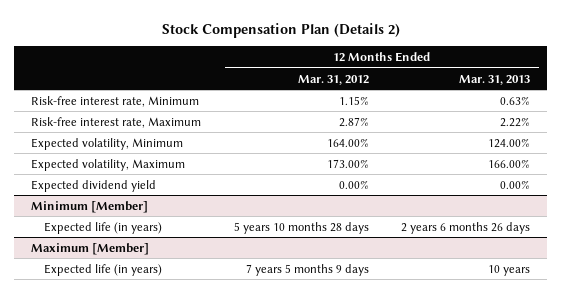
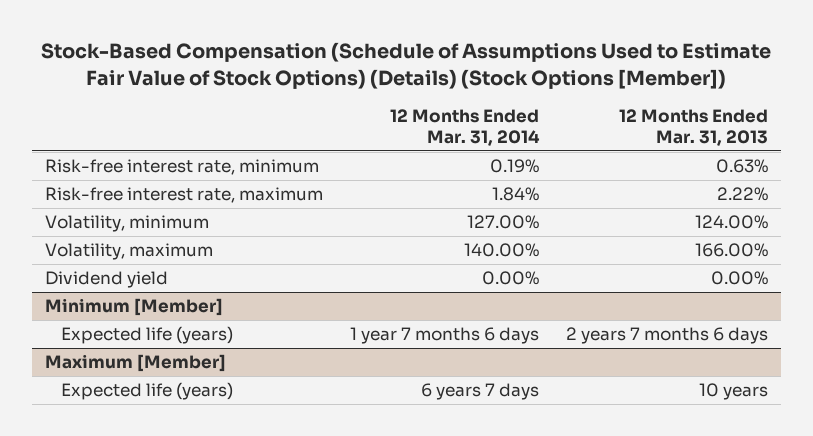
[161,22,400,38] Stock Compensation Plan (Details 2) -> [41,42,772,89] Stock-Based Compensation (Schedule of Assumptions Used to Estimate Fair Value of Stock Options) (Details) (Stock Options [Member])
[297,74,369,85] Mar. 31, 2012 -> none
none -> [389,108,540,147] 12 Months Ended Mar. 31, 2014
[30,95,199,107] Risk-free interest rate, Minimum -> [44,159,319,176] Risk-free interest rate, minimum
[30,116,201,128] Risk-free interest rate, Maximum -> [44,187,323,204] Risk-free interest rate, maximum
[30,137,183,150] Expected volatility, Minimum -> [44,215,209,233] Volatility, minimum
[30,158,185,171] Expected volatility, Maximum -> [44,243,213,261] Volatility, maximum
[30,179,156,192] Expected dividend yield -> [44,271,168,289] Dividend yield
[44,221,163,234] Expected life (in years) -> [60,326,233,345] Expected life (years)
[401,221,531,234] 2 years 6 months 26 days -> [565,327,768,345] 2 years 7 months 6 days
[44,263,163,276] Expected life (in years) -> [60,382,233,401] Expected life (years)

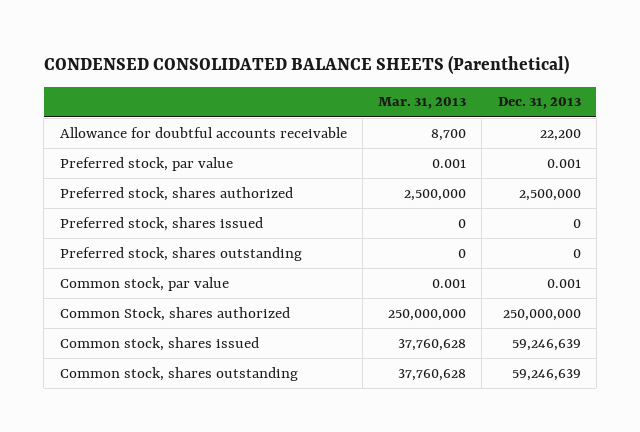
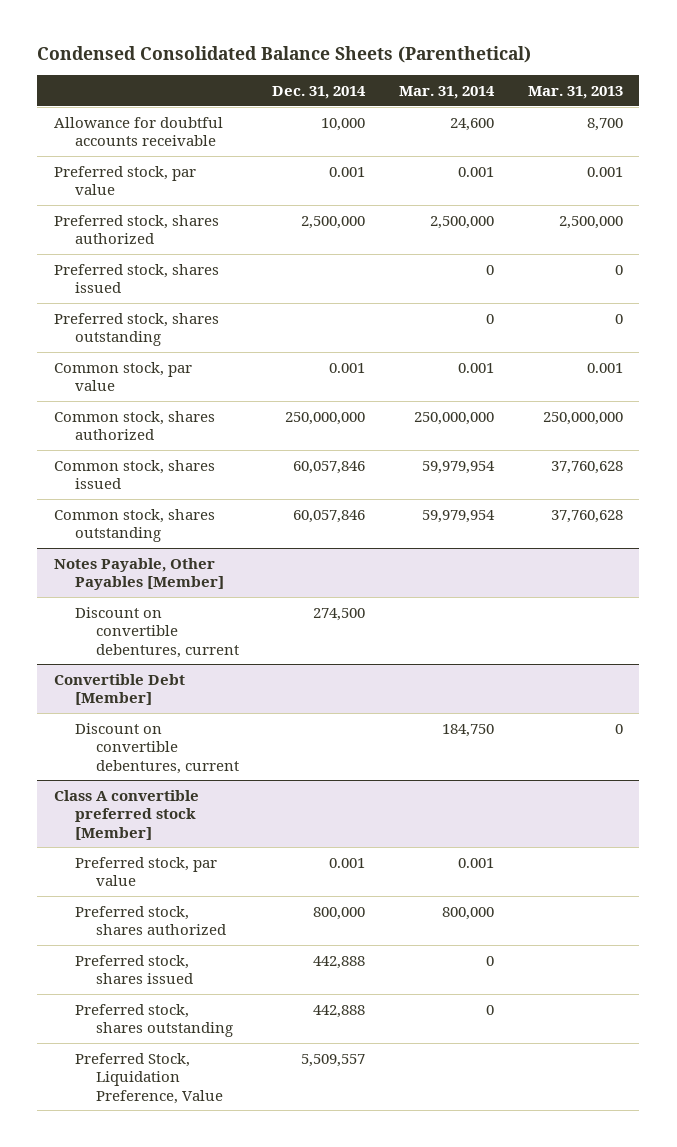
[43,54,569,74] CONDENSED CONSOLIDATED BALANCE SHEETS (Parenthetical) -> [37,46,532,64] Condensed Consolidated Balance Sheets (Parenthetical)
[497,97,581,110] Dec. 31, 2013 -> none
none -> [272,86,367,100] Dec. 31, 2014
none -> [399,86,496,100] Mar. 31, 2014
[59,306,290,321] Common Stock, shares authorized -> [53,410,215,441] Common stock, shares authorized
none -> [53,557,224,591] Notes Payable, Other Payables [Member]
none -> [74,606,239,658] Discount on convertible debentures, current
none -> [53,673,185,706] Convertible Debt [Member]
none -> [74,722,239,774] Discount on convertible debentures, current
none -> [53,789,199,840] Class A convertible preferred stock [Member]
none -> [74,856,217,887] Preferred stock, par value
none -> [74,905,226,936] Preferred stock, shares authorized
none -> [74,954,193,985] Preferred stock, shares issued
none -> [74,1003,233,1038] Preferred stock, shares outstanding
none -> [74,1052,223,1104] Preferred Stock, Liquidation Preference, Value

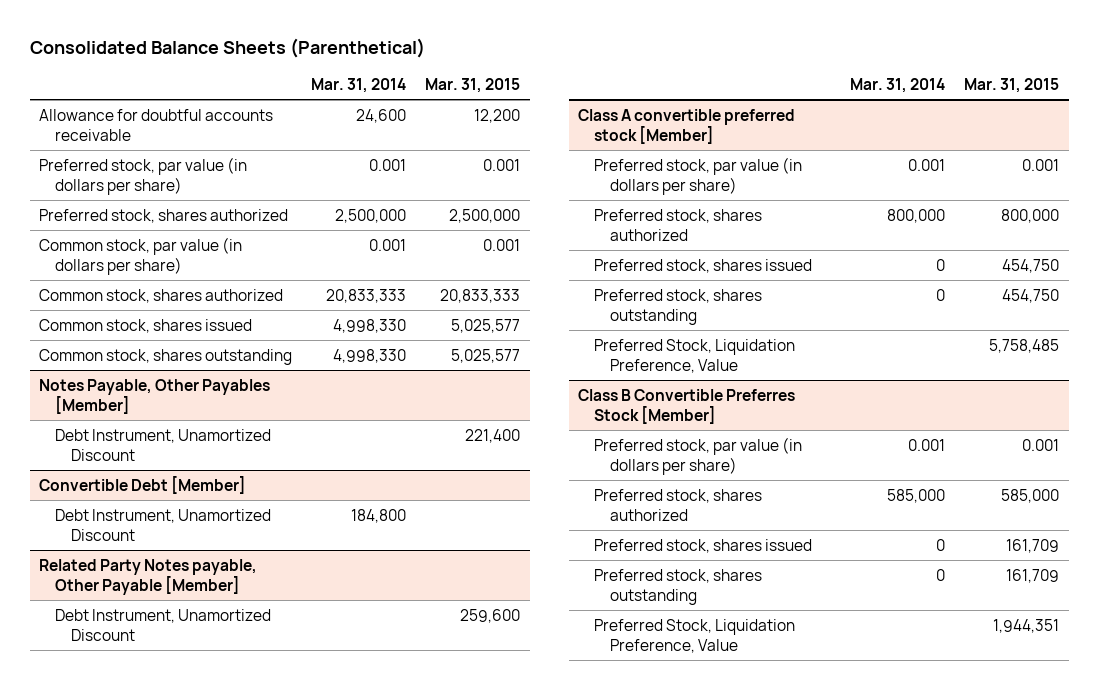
[37,46,532,64] Condensed Consolidated Balance Sheets (Parenthetical) -> [29,38,425,59] Consolidated Balance Sheets (Parenthetical)
[272,86,367,100] Dec. 31, 2014 -> none
[527,86,623,100] Mar. 31, 2013 -> none
none -> [425,78,521,94] Mar. 31, 2015
[53,165,196,196] Preferred stock, par value -> [39,156,248,196] Preferred stock, par value (in dollars per share)
[53,263,219,294] Preferred stock, shares issued -> none
[53,312,219,347] Preferred stock, shares outstanding -> none
[53,361,192,392] Common stock, par value -> [39,236,243,276] Common stock, par value (in dollars per share)
[414,411,495,425] 250,000,000 -> [326,288,407,303] 20,833,333
[422,460,496,474] 59,979,954 -> [333,318,407,333] 4,998,330
[422,509,496,523] 59,979,954 -> [333,348,407,363] 4,998,330
[74,606,239,658] Discount on convertible debentures, current -> [54,428,271,462] Debt Instrument, Unamortized Discount
[74,722,239,774] Discount on convertible debentures, current -> none
none -> [54,508,271,542] Debt Instrument, Unamortized Discount
none -> [39,558,258,596] Related Party Notes payable, Other Payable [Member]
none -> [54,608,271,642] Debt Instrument, Unamortized Discount
[74,856,217,887] Preferred stock, par value -> [594,156,803,196] Preferred stock, par value (in dollars per share)
none -> [578,388,796,425] Class B Convertible Preferres Stock [Member]
none -> [594,436,803,476] Preferred stock, par value (in dollars per share)
none -> [594,488,763,522] Preferred stock, shares authorized
none -> [594,538,813,553] Preferred stock, shares issued
none -> [594,568,763,606] Preferred stock, shares outstanding
none -> [594,618,796,654] Preferred Stock, Liquidation Preference, Value

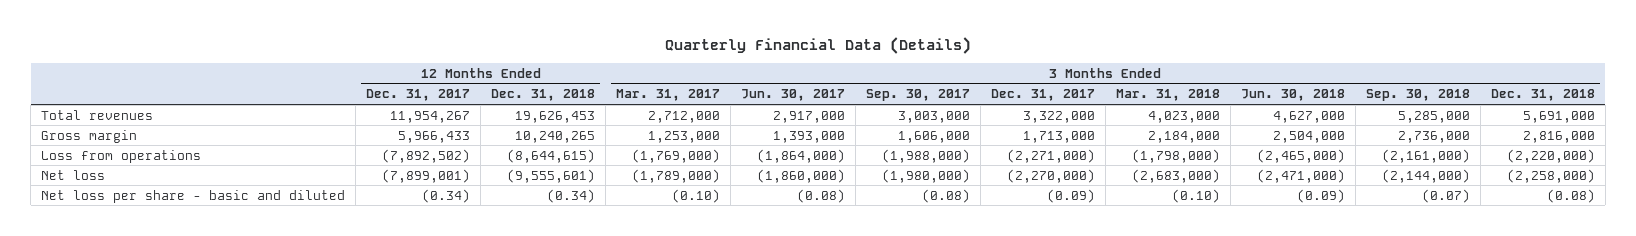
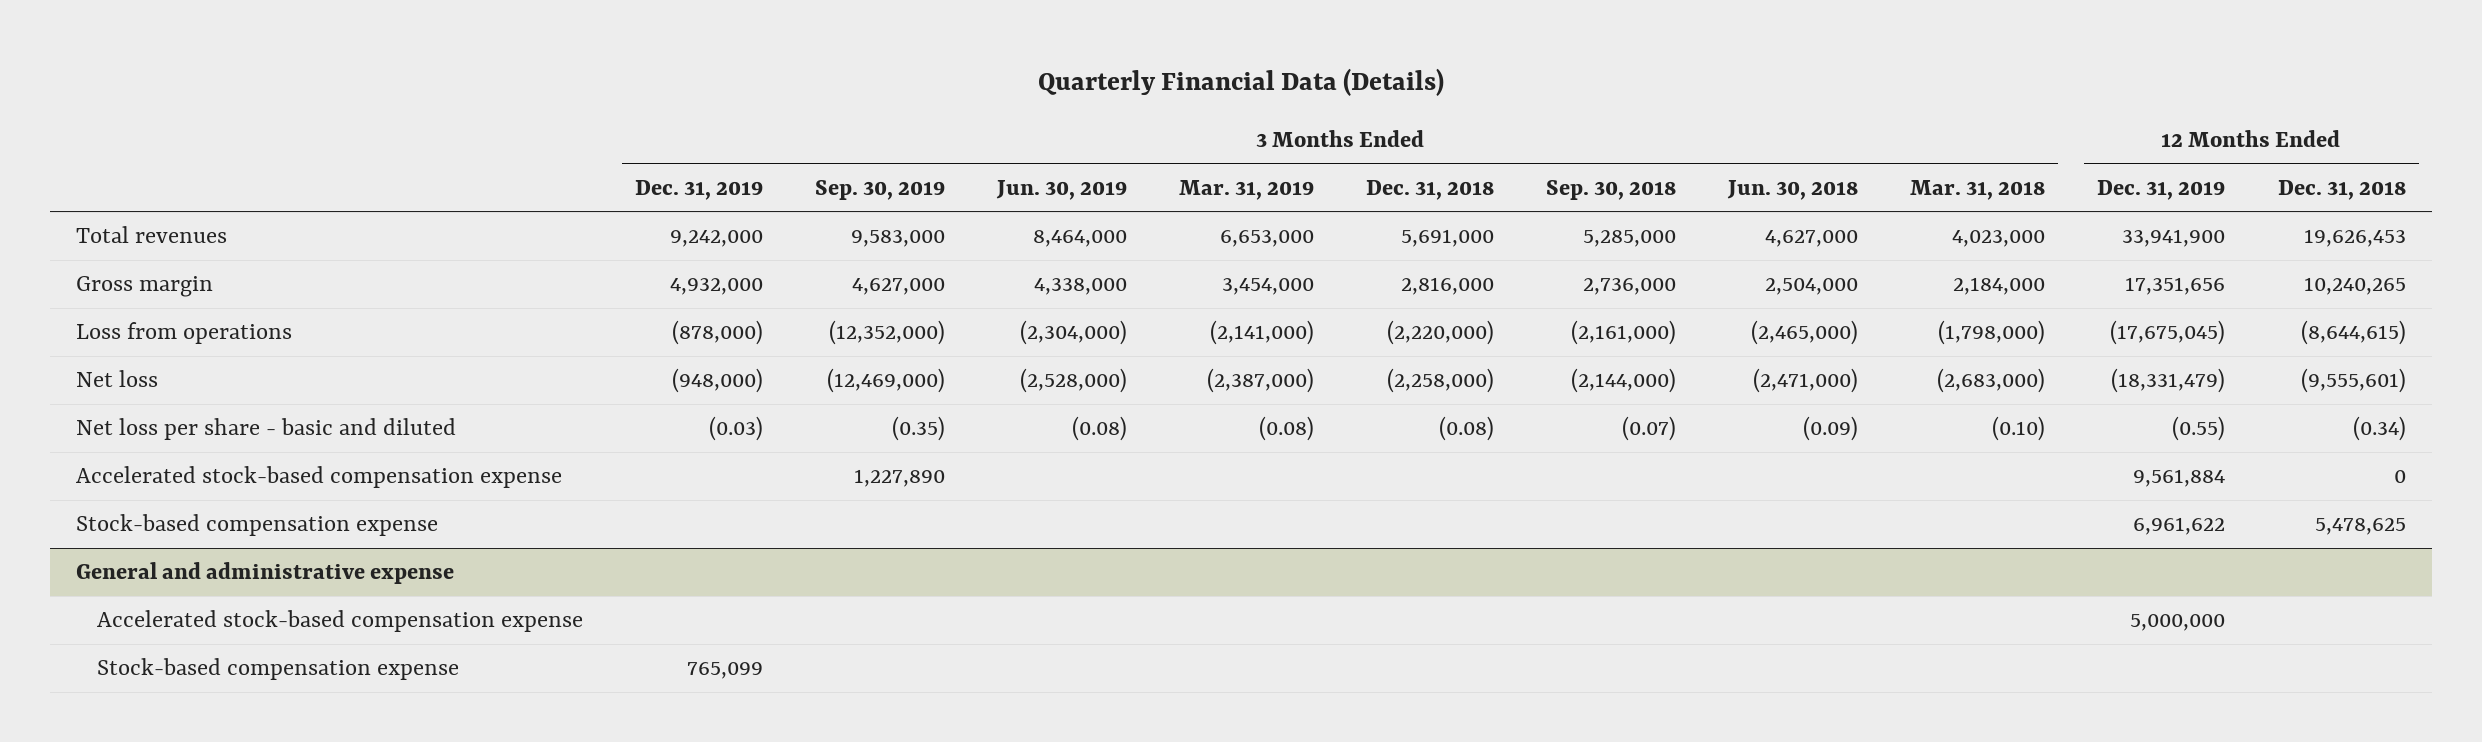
[366,89,471,102] Dec. 31, 2017 -> none
[616,89,721,102] Mar. 31, 2017 -> none
[741,89,846,102] Jun. 30, 2017 -> none
[866,89,971,102] Sep. 30, 2017 -> none
[990,89,1095,102] Dec. 31, 2017 -> none
none -> [634,179,763,200] Dec. 31, 2019
none -> [815,179,946,200] Sep. 30, 2019
none -> [996,179,1128,200] Jun. 30, 2019
none -> [1179,179,1315,200] Mar. 31, 2019
none -> [2097,179,2226,200] Dec. 31, 2019
none -> [76,466,563,489] Accelerated stock-based compensation expense
none -> [76,514,439,537] Stock-based compensation expense
none -> [76,562,455,585] General and administrative expense
none -> [96,610,583,633] Accelerated stock-based compensation expense
none -> [96,658,459,681] Stock-based compensation expense

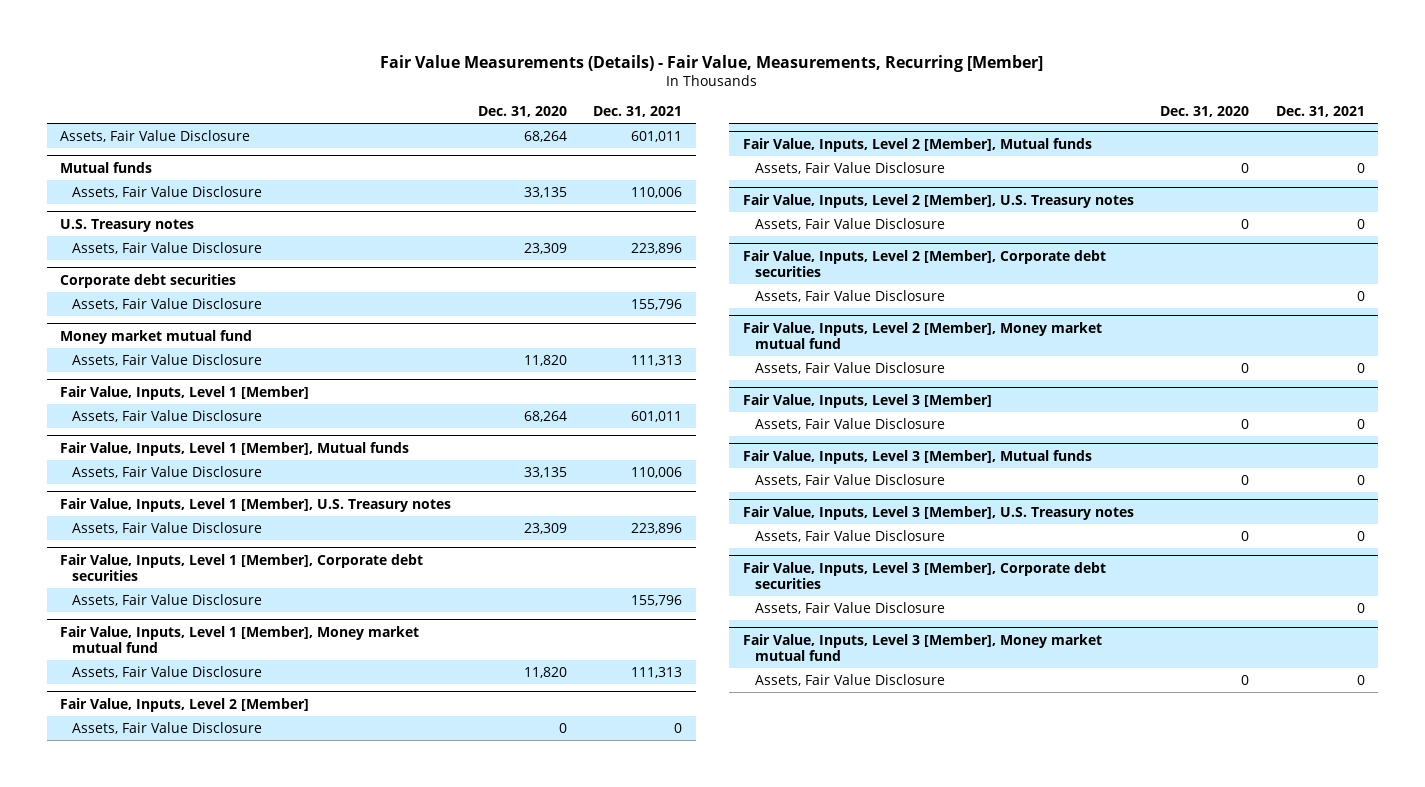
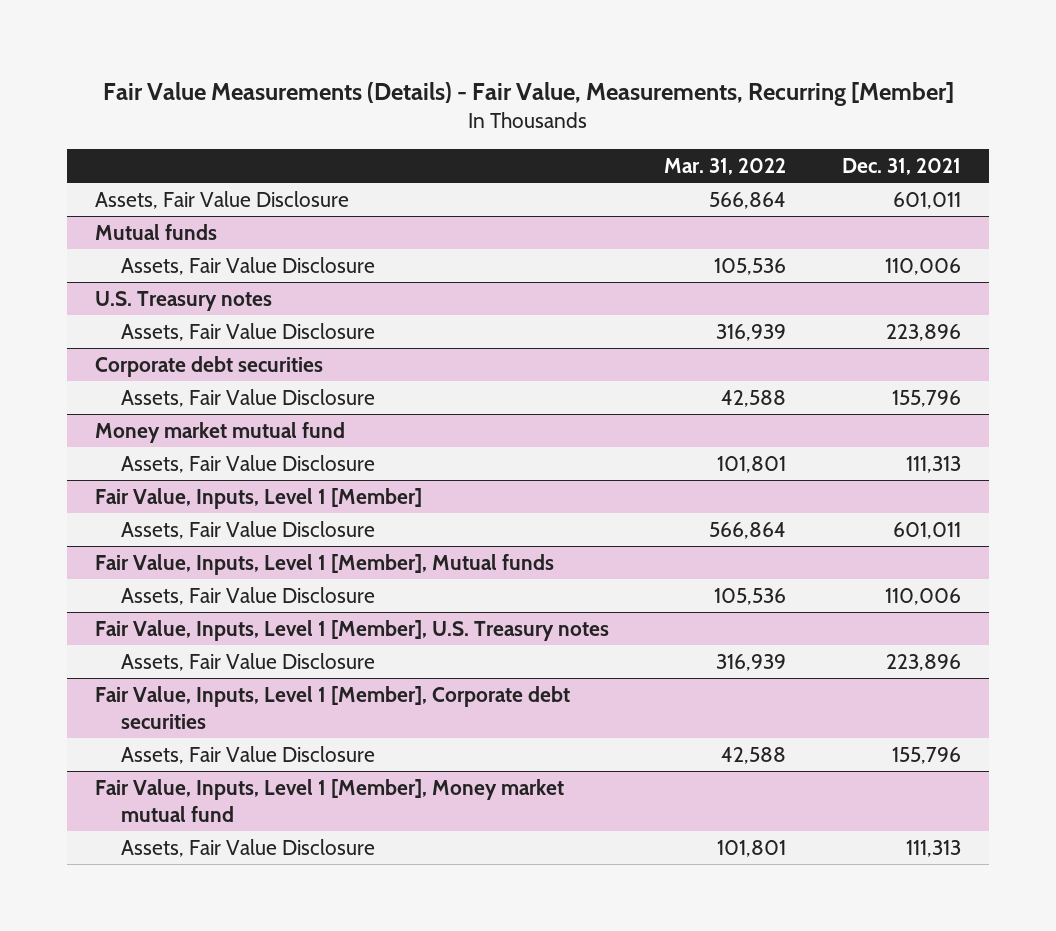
[477,105,567,117] Dec. 31, 2020 -> none
none -> [664,158,787,176] Mar. 31, 2022
[59,697,309,712] Fair Value, Inputs, Level 2 [Member] -> none
[72,721,263,734] Assets, Fair Value Disclosure -> none
[742,137,1092,152] Fair Value, Inputs, Level 2 [Member], Mutual funds -> none
[754,161,945,174] Assets, Fair Value Disclosure -> none
[742,193,1134,208] Fair Value, Inputs, Level 2 [Member], U.S. Treasury notes -> none
[754,217,945,230] Assets, Fair Value Disclosure -> none
[742,249,1106,277] Fair Value, Inputs, Level 2 [Member], Corporate debt securities -> none
[754,289,945,302] Assets, Fair Value Disclosure -> none
[742,321,1102,349] Fair Value, Inputs, Level 2 [Member], Money market mutual fund -> none
[754,361,945,374] Assets, Fair Value Disclosure -> none
[742,393,992,408] Fair Value, Inputs, Level 3 [Member] -> none
[754,417,945,430] Assets, Fair Value Disclosure -> none
[742,449,1092,464] Fair Value, Inputs, Level 3 [Member], Mutual funds -> none
[754,473,945,486] Assets, Fair Value Disclosure -> none
[742,505,1134,520] Fair Value, Inputs, Level 3 [Member], U.S. Treasury notes -> none
[754,529,945,542] Assets, Fair Value Disclosure -> none
[742,561,1106,589] Fair Value, Inputs, Level 3 [Member], Corporate debt securities -> none
[754,601,945,614] Assets, Fair Value Disclosure -> none
[742,633,1102,661] Fair Value, Inputs, Level 3 [Member], Money market mutual fund -> none
[754,673,945,686] Assets, Fair Value Disclosure -> none

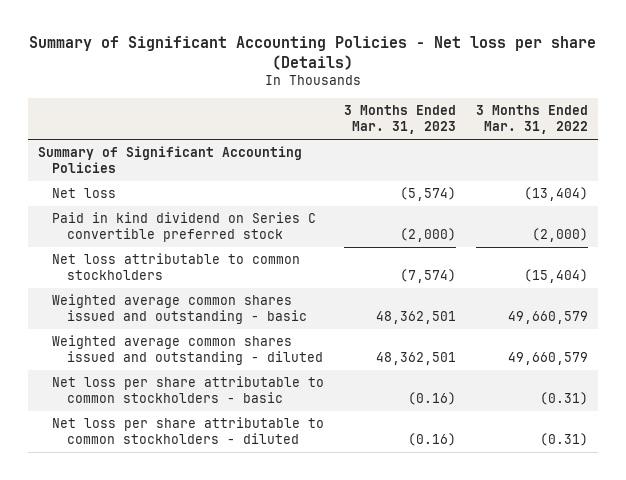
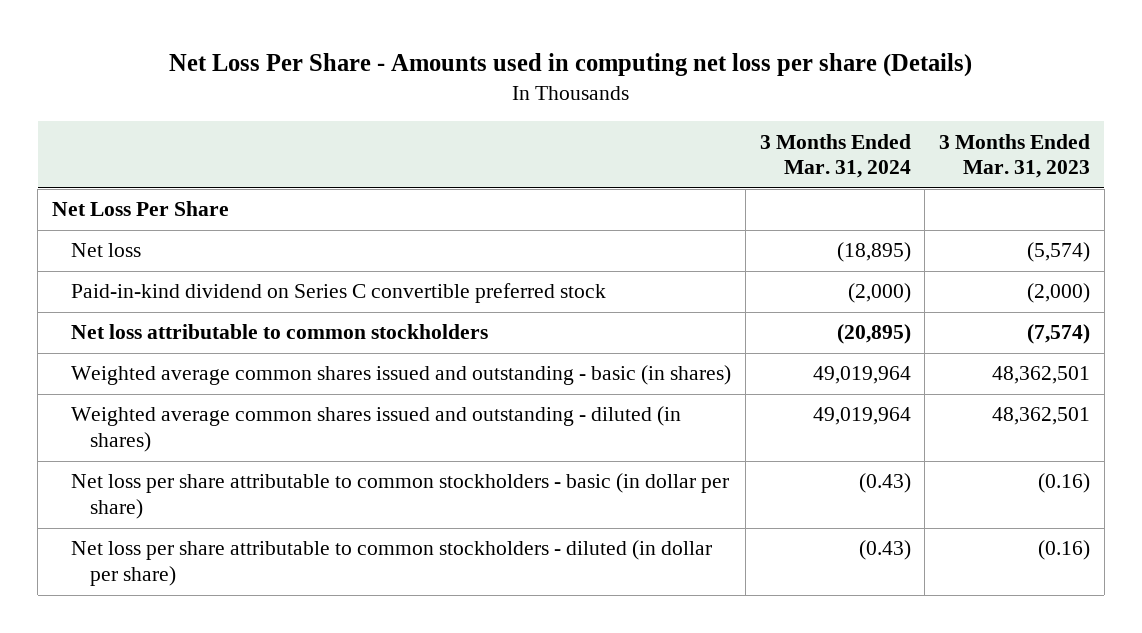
[28,35,596,70] Summary of Significant Accounting Policies - Net loss per share (Details) -> [168,52,972,77] Net Loss Per Share - Amounts used in computing net loss per share (Details)
[475,104,588,135] 3 Months Ended Mar. 31, 2022 -> none
none -> [759,133,911,179] 3 Months Ended Mar. 31, 2024
[37,146,302,174] Summary of Significant Accounting Policies -> none
none -> [51,201,229,217] Net Loss Per Share
[52,212,317,243] Paid in kind dividend on Series C convertible preferred stock -> [71,283,607,304] Paid-in-kind dividend on Series C convertible preferred stock
[52,294,308,325] Weighted average common shares issued and outstanding - basic -> [71,365,732,386] Weighted average common shares issued and outstanding - basic (in shares)
[52,335,324,366] Weighted average common shares issued and outstanding - diluted -> [71,406,682,453] Weighted average common shares issued and outstanding - diluted (in shares)
[52,376,325,404] Net loss per share attributable to common stockholders - basic -> [71,473,730,520] Net loss per share attributable to common stockholders - basic (in dollar per share)
[52,417,325,445] Net loss per share attributable to common stockholders - diluted -> [71,540,713,587] Net loss per share attributable to common stockholders - diluted (in dollar per share)

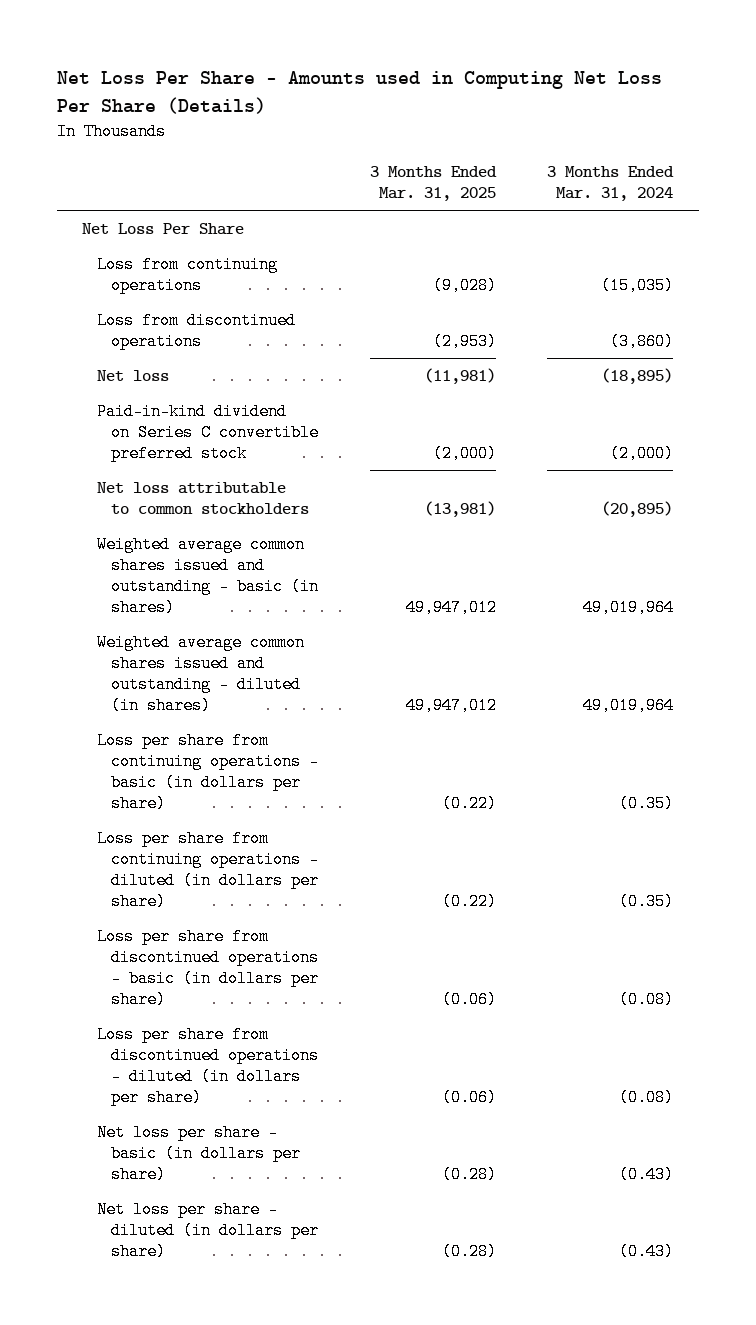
[168,52,972,77] Net Loss Per Share - Amounts used in computing net loss per share (Details) -> [56,71,662,115] Net Loss Per Share - Amounts used in Computing Net Loss Per Share (Details)
[939,133,1091,179] 3 Months Ended Mar. 31, 2023 -> none
none -> [369,166,497,202] 3 Months Ended Mar. 31, 2025
none -> [96,255,278,295] Loss from continuing operations
none -> [96,311,296,351] Loss from discontinued operations
none -> [96,731,320,813] Loss per share from continuing operations - basic (in dollars per share)
none -> [96,829,320,911] Loss per share from continuing operations - diluted (in dollars per share)
none -> [96,927,320,1009] Loss per share from discontinued operations - basic (in dollars per share)
none -> [96,1025,320,1107] Loss per share from discontinued operations - diluted (in dollars per share)
[71,473,730,520] Net loss per share attributable to common stockholders - basic (in dollar per share) -> [96,1123,302,1184] Net loss per share - basic (in dollars per share)
[71,540,713,587] Net loss per share attributable to common stockholders - diluted (in dollar per share) -> [96,1200,320,1261] Net loss per share - diluted (in dollars per share)

